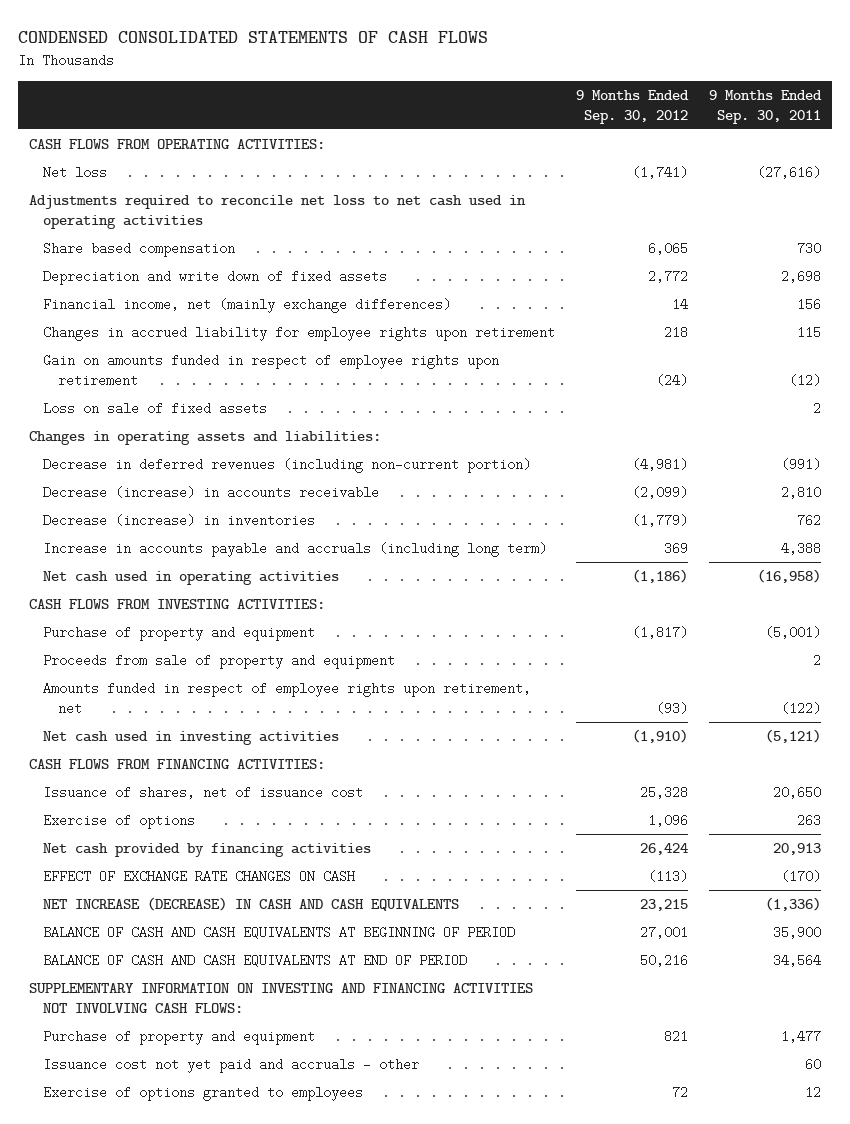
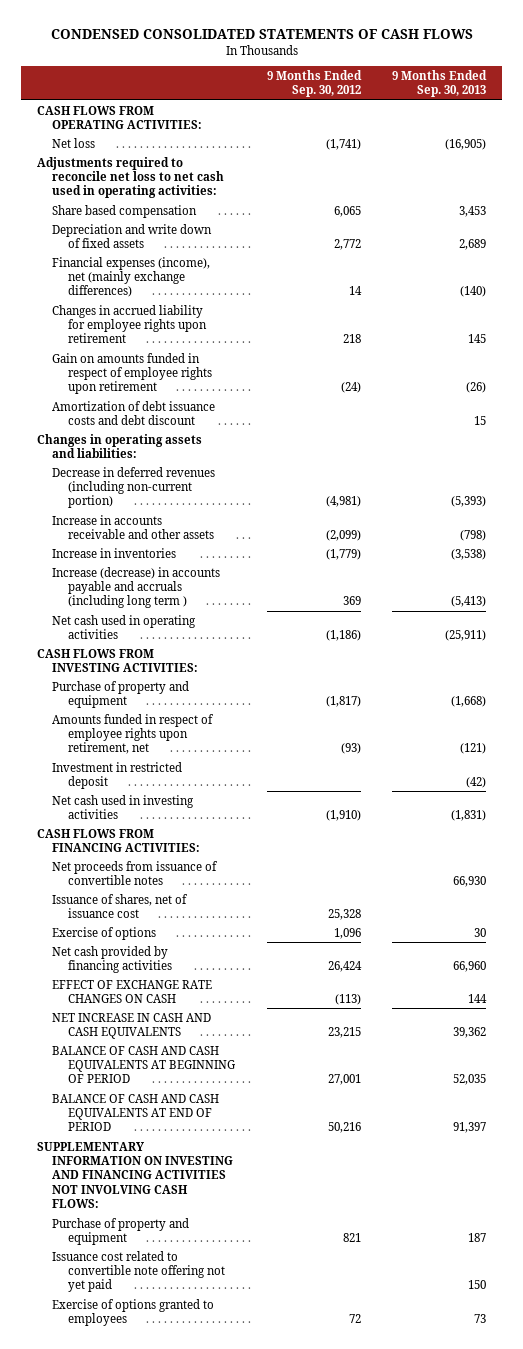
[709,90,823,124] 9 Months Ended Sep. 30, 2011 -> none
none -> [392,70,488,98] 9 Months Ended Sep. 30, 2013
[28,194,526,229] Adjustments required to reconcile net loss to net cash used in operating activities -> [36,156,225,199] Adjustments required to reconcile net loss to net cash used in operating activities:
[43,297,452,313] Financial income, net (mainly exchange differences) -> [52,256,211,298] Financial expenses (income), net (mainly exchange differences)
[43,401,268,415] Loss on sale of fixed assets -> none
none -> [52,400,216,426] Amortization of debt issuance costs and debt discount
[43,485,380,499] Decrease (increase) in accounts receivable -> [52,514,214,540] Increase in accounts receivable and other assets
[43,513,316,527] Decrease (increase) in inventories -> [52,547,177,558] Increase in inventories
[43,541,548,557] Increase in accounts payable and accruals (including long term) -> [52,566,221,609] Increase (decrease) in accounts payable and accruals (including long term )
[43,653,396,669] Proceeds from sale of property and equipment -> none
none -> [52,761,183,790] Investment in restricted deposit
none -> [52,860,219,886] Net proceeds from issuance of convertible notes
[43,896,460,911] NET INCREASE (DECREASE) IN CASH AND CASH EQUIVALENTS -> [52,1012,212,1040] NET INCREASE IN CASH AND CASH EQUIVALENTS
[43,1057,420,1073] Issuance cost not yet paid and accruals - other -> [52,1250,225,1293] Issuance cost related to convertible note offering not yet paid

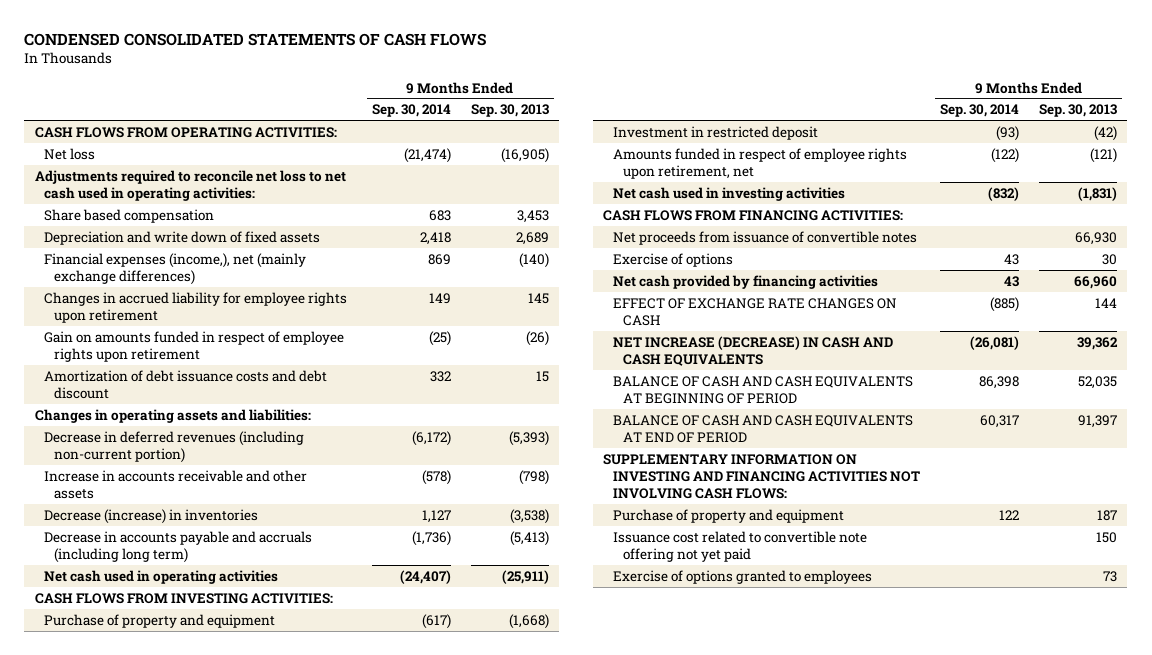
[266,70,362,98] 9 Months Ended Sep. 30, 2012 -> none
none -> [371,104,451,118] Sep. 30, 2014
[52,256,211,298] Financial expenses (income), net (mainly exchange differences) -> [44,252,307,285] Financial expenses (income,), net (mainly exchange differences)
[52,547,177,558] Increase in inventories -> [44,508,259,524] Decrease (increase) in inventories
[52,566,221,609] Increase (decrease) in accounts payable and accruals (including long term ) -> [44,530,313,563] Decrease in accounts payable and accruals (including long term)
[52,713,215,755] Amounts funded in respect of employee rights upon retirement, net -> [612,147,907,179] Amounts funded in respect of employee rights upon retirement, net
[52,893,189,919] Issuance of shares, net of issuance cost -> none
[52,1012,212,1040] NET INCREASE IN CASH AND CASH EQUIVALENTS -> [612,335,893,366] NET INCREASE (DECREASE) IN CASH AND CASH EQUIVALENTS

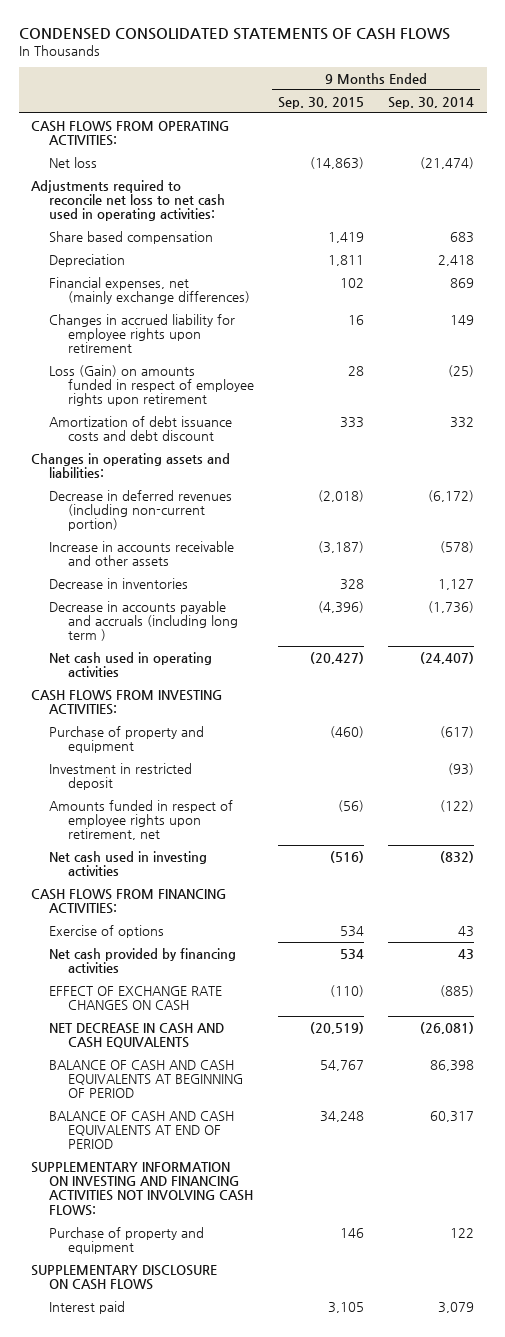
[470,104,549,118] Sep. 30, 2013 -> none
none -> [278,96,365,109] Sep. 30, 2015
[44,230,321,245] Depreciation and write down of fixed assets -> [49,253,126,267] Depreciation
[44,252,307,285] Financial expenses (income,), net (mainly exchange differences) -> [49,276,251,305] Financial expenses, net (mainly exchange differences)
[44,330,345,362] Gain on amounts funded in respect of employee rights upon retirement -> [49,364,255,407] Loss (Gain) on amounts funded in respect of employee rights upon retirement
[44,508,259,524] Decrease (increase) in inventories -> [49,577,189,589] Decrease in inventories
[44,530,313,563] Decrease in accounts payable and accruals (including long term) -> [49,600,239,642] Decrease in accounts payable and accruals (including long term )
[612,230,917,245] Net proceeds from issuance of convertible notes -> none
[612,335,893,366] NET INCREASE (DECREASE) IN CASH AND CASH EQUIVALENTS -> [49,1022,225,1049] NET DECREASE IN CASH AND CASH EQUIVALENTS
[612,530,867,562] Issuance cost related to convertible note offering not yet paid -> none
[612,569,872,584] Exercise of options granted to employees -> none
none -> [30,1264,217,1291] SUPPLEMENTARY DISCLOSURE ON CASH FLOWS
none -> [49,1300,126,1314] Interest paid

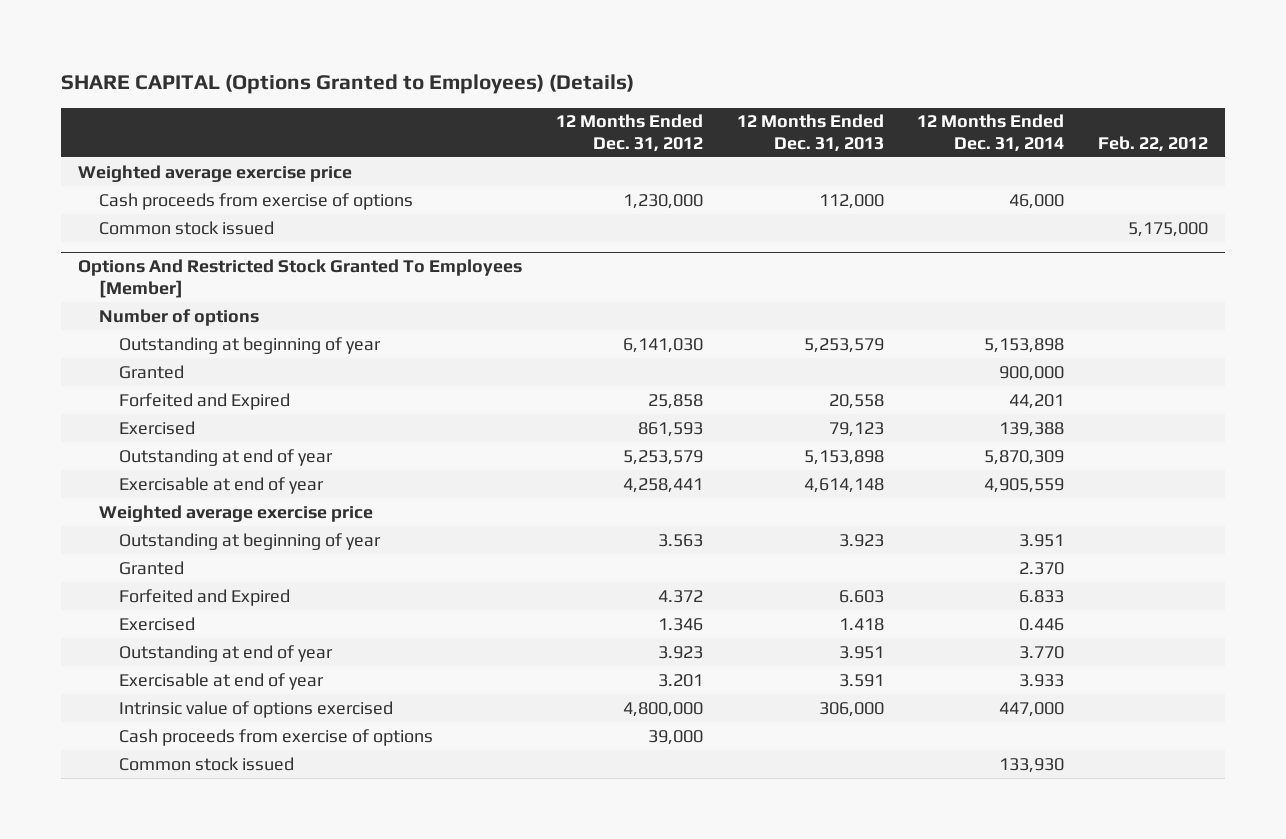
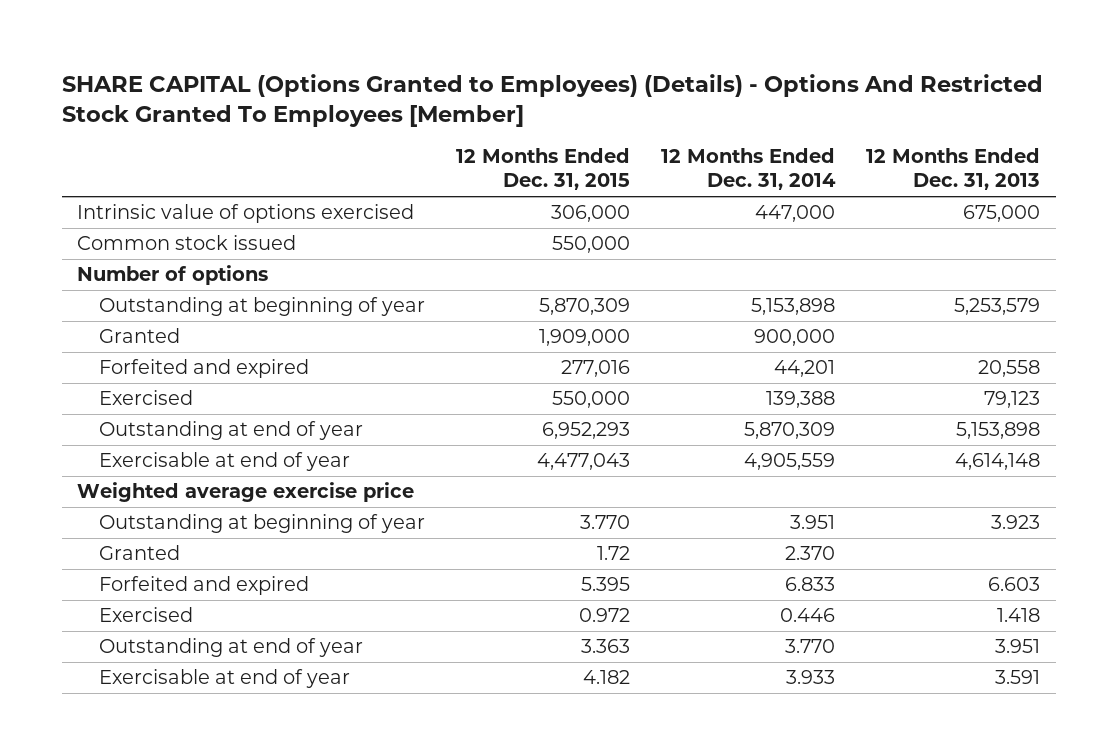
[61,74,635,95] SHARE CAPITAL (Options Granted to Employees) (Details) -> [61,73,1043,127] SHARE CAPITAL (Options Granted to Employees) (Details) - Options And Restricted Stock Granted To Employees [Member]
[555,114,703,152] 12 Months Ended Dec. 31, 2012 -> none
[1097,135,1208,152] Feb. 22, 2012 -> none
none -> [455,148,630,191] 12 Months Ended Dec. 31, 2015
[78,164,353,182] Weighted average exercise price -> none
[98,192,413,210] Cash proceeds from exercise of options -> none
none -> [77,204,415,224] Intrinsic value of options exercised
[78,259,523,298] Options And Restricted Stock Granted To Employees [Member] -> none
[119,392,291,410] Forfeited and Expired -> [98,359,309,379] Forfeited and expired
[119,588,291,606] Forfeited and Expired -> [98,576,309,596] Forfeited and expired
[119,700,394,718] Intrinsic value of options exercised -> none
[119,728,434,746] Cash proceeds from exercise of options -> none
[119,756,295,771] Common stock issued -> none

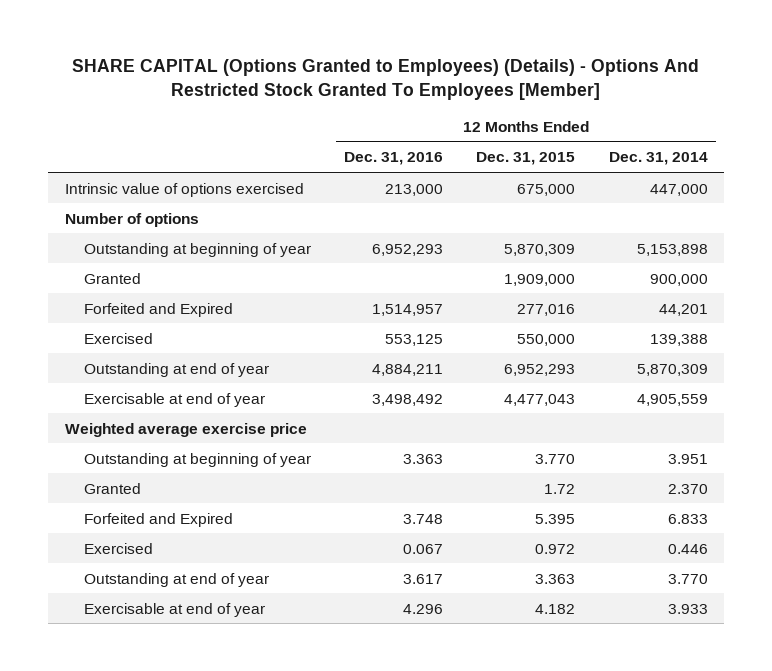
[866,148,1041,191] 12 Months Ended Dec. 31, 2013 -> none
none -> [343,152,443,166] Dec. 31, 2016
[77,235,297,251] Common stock issued -> none
[550,205,630,223] 306,000 -> [517,183,576,196] 675,000
[98,359,309,379] Forfeited and expired -> [83,302,233,317] Forfeited and Expired
[98,576,309,596] Forfeited and expired -> [83,512,233,527] Forfeited and Expired

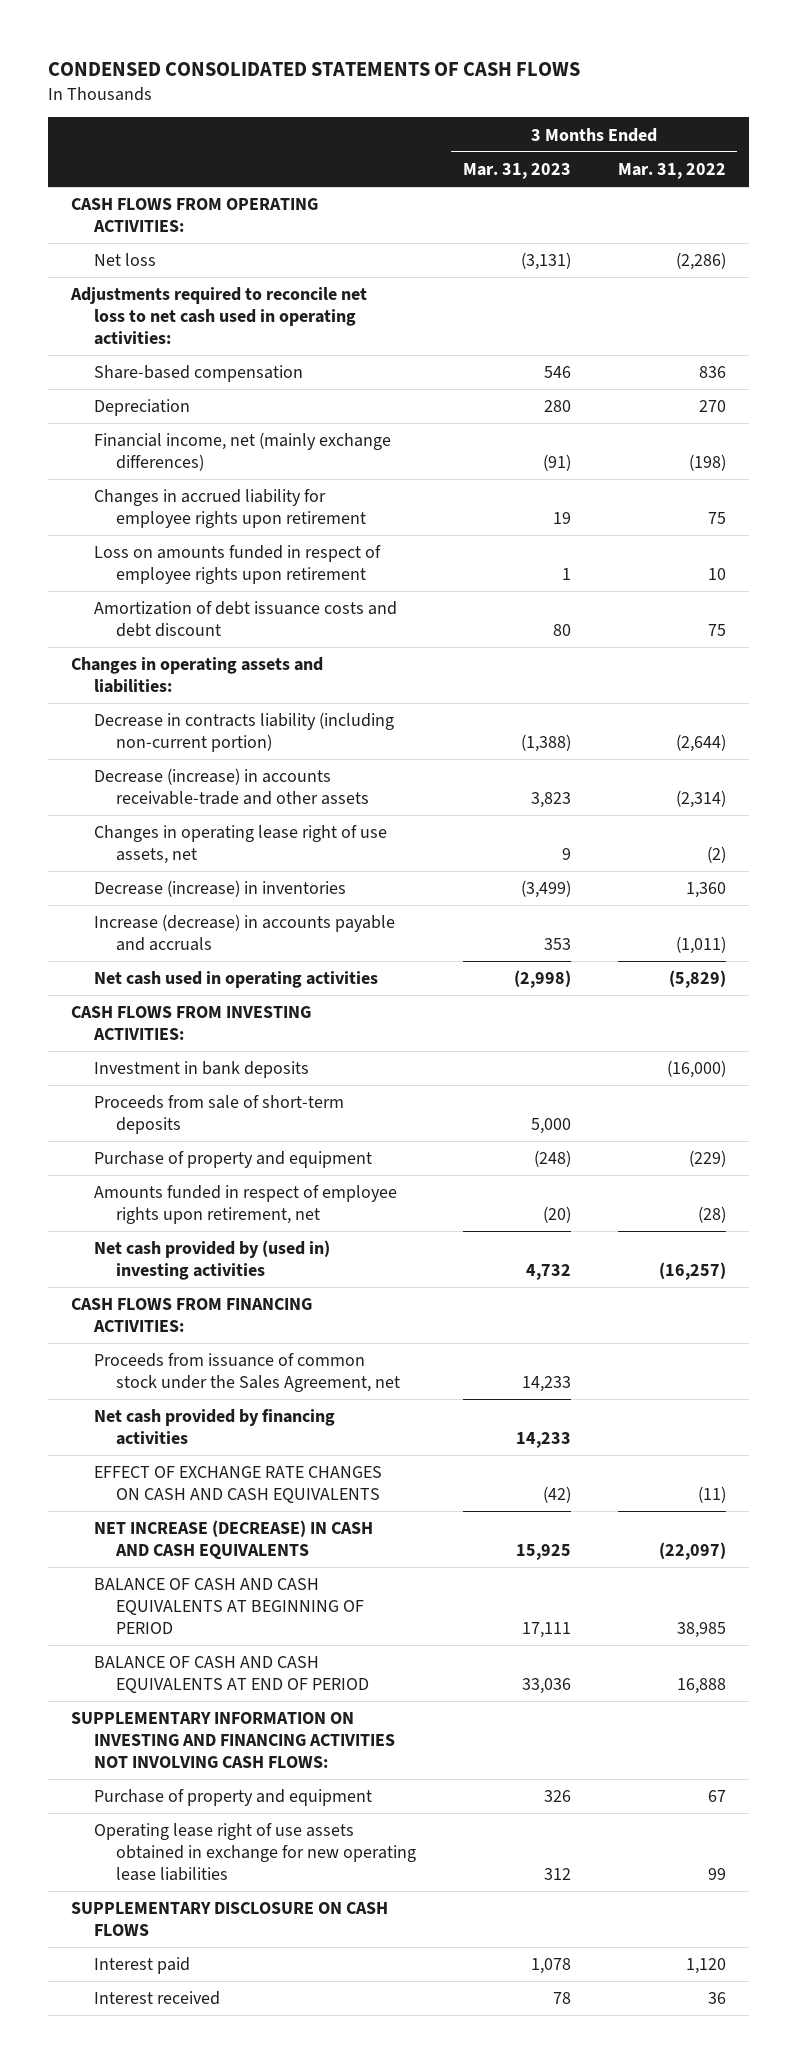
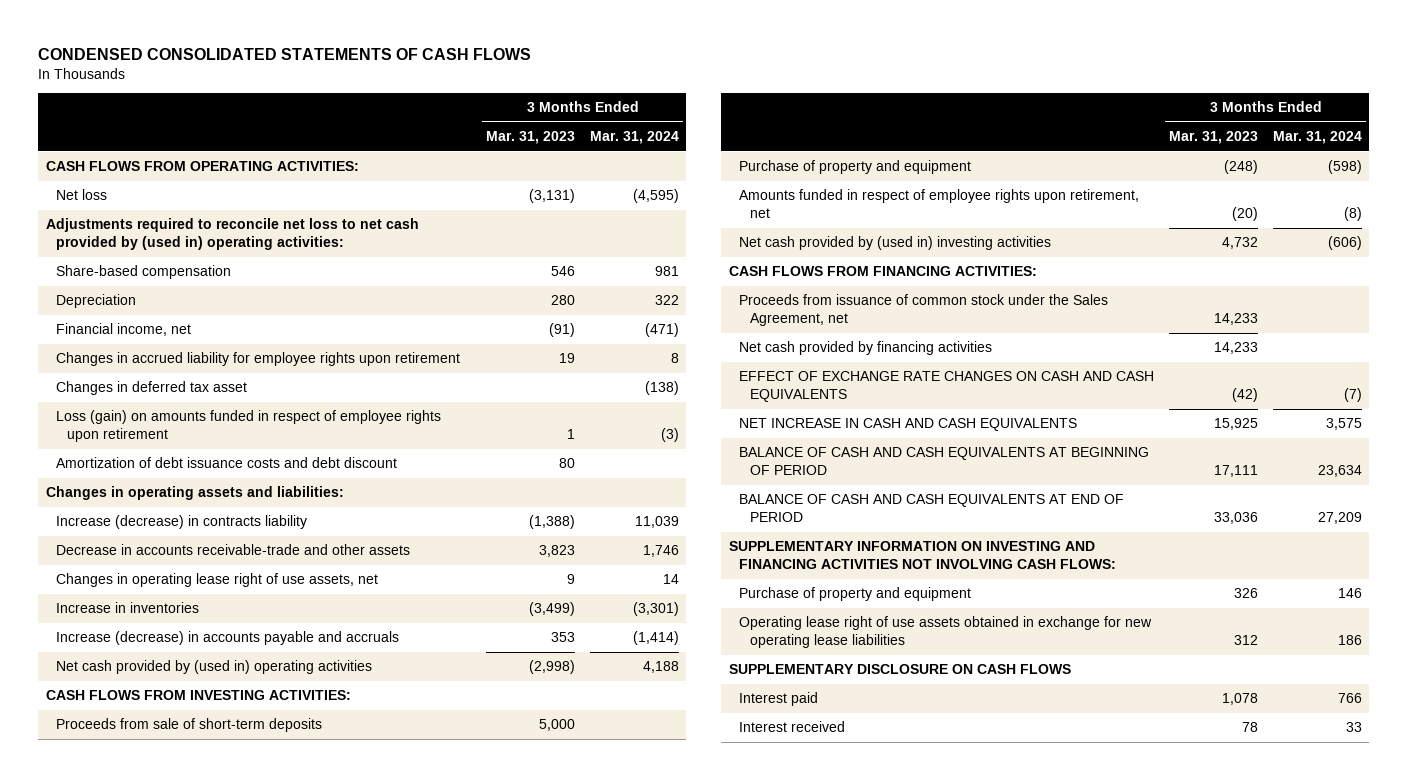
[617,162,726,179] Mar. 31, 2022 -> none
none -> [590,131,680,145] Mar. 31, 2024
[70,287,368,345] Adjustments required to reconcile net loss to net cash used in operating activities: -> [45,218,419,251] Adjustments required to reconcile net loss to net cash provided by (used in) operating activities:
[93,432,391,471] Financial income, net (mainly exchange differences) -> [56,323,192,337] Financial income, net
none -> [56,381,248,396] Changes in deferred tax asset
[93,545,381,584] Loss on amounts funded in respect of employee rights upon retirement -> [56,410,442,443] Loss (gain) on amounts funded in respect of employee rights upon retirement
[93,712,394,752] Decrease in contracts liability (including non-current portion) -> [56,515,308,530] Increase (decrease) in contracts liability
[93,768,370,805] Decrease (increase) in accounts receivable-trade and other assets -> [56,544,411,556] Decrease in accounts receivable-trade and other assets
[93,880,346,898] Decrease (increase) in inventories -> [56,602,200,614] Increase in inventories
[93,971,378,989] Net cash used in operating activities -> [56,660,373,675] Net cash provided by (used in) operating activities
[93,1061,309,1079] Investment in bank deposits -> none
[93,1520,373,1560] NET INCREASE (DECREASE) IN CASH AND CASH EQUIVALENTS -> [739,418,1078,432] NET INCREASE IN CASH AND CASH EQUIVALENTS

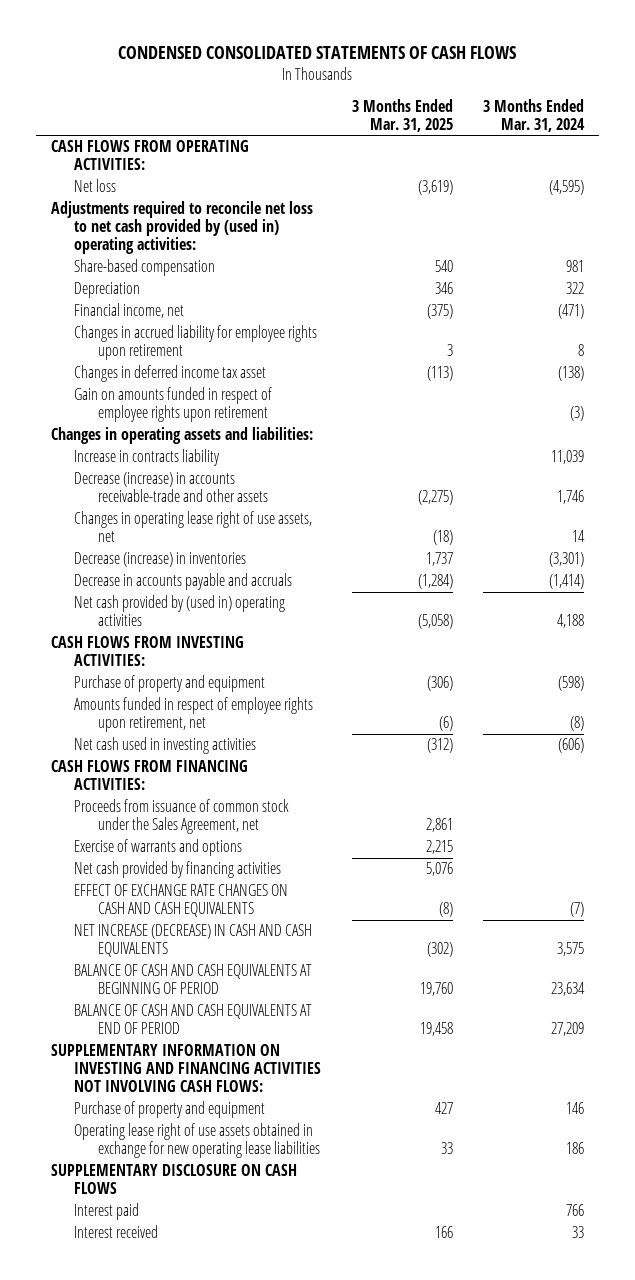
[486,131,576,145] Mar. 31, 2023 -> none
none -> [351,98,453,132] 3 Months Ended Mar. 31, 2025
[56,457,398,469] Amortization of debt issuance costs and debt discount -> none
[56,381,248,396] Changes in deferred tax asset -> [74,365,267,383] Changes in deferred income tax asset
[56,410,442,443] Loss (gain) on amounts funded in respect of employee rights upon retirement -> [74,387,273,423] Gain on amounts funded in respect of employee rights upon retirement
[56,515,308,530] Increase (decrease) in contracts liability -> [74,449,221,467] Increase in contracts liability
[56,544,411,556] Decrease in accounts receivable-trade and other assets -> [74,472,268,503] Decrease (increase) in accounts receivable-trade and other assets
[56,602,200,614] Increase in inventories -> [74,552,247,568] Decrease (increase) in inventories
[56,631,400,646] Increase (decrease) in accounts payable and accruals -> [74,573,293,591] Decrease in accounts payable and accruals
[56,718,323,733] Proceeds from sale of short-term deposits -> none
[739,236,1052,251] Net cash provided by (used in) investing activities -> [74,737,257,755] Net cash used in investing activities
none -> [74,839,243,857] Exercise of warrants and options
[739,418,1078,432] NET INCREASE IN CASH AND CASH EQUIVALENTS -> [74,924,313,958] NET INCREASE (DECREASE) IN CASH AND CASH EQUIVALENTS

